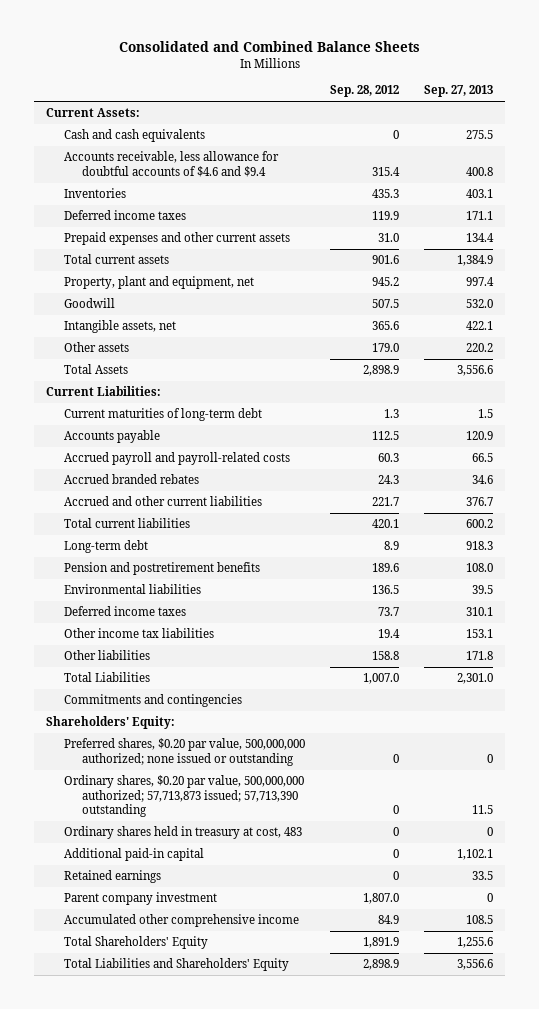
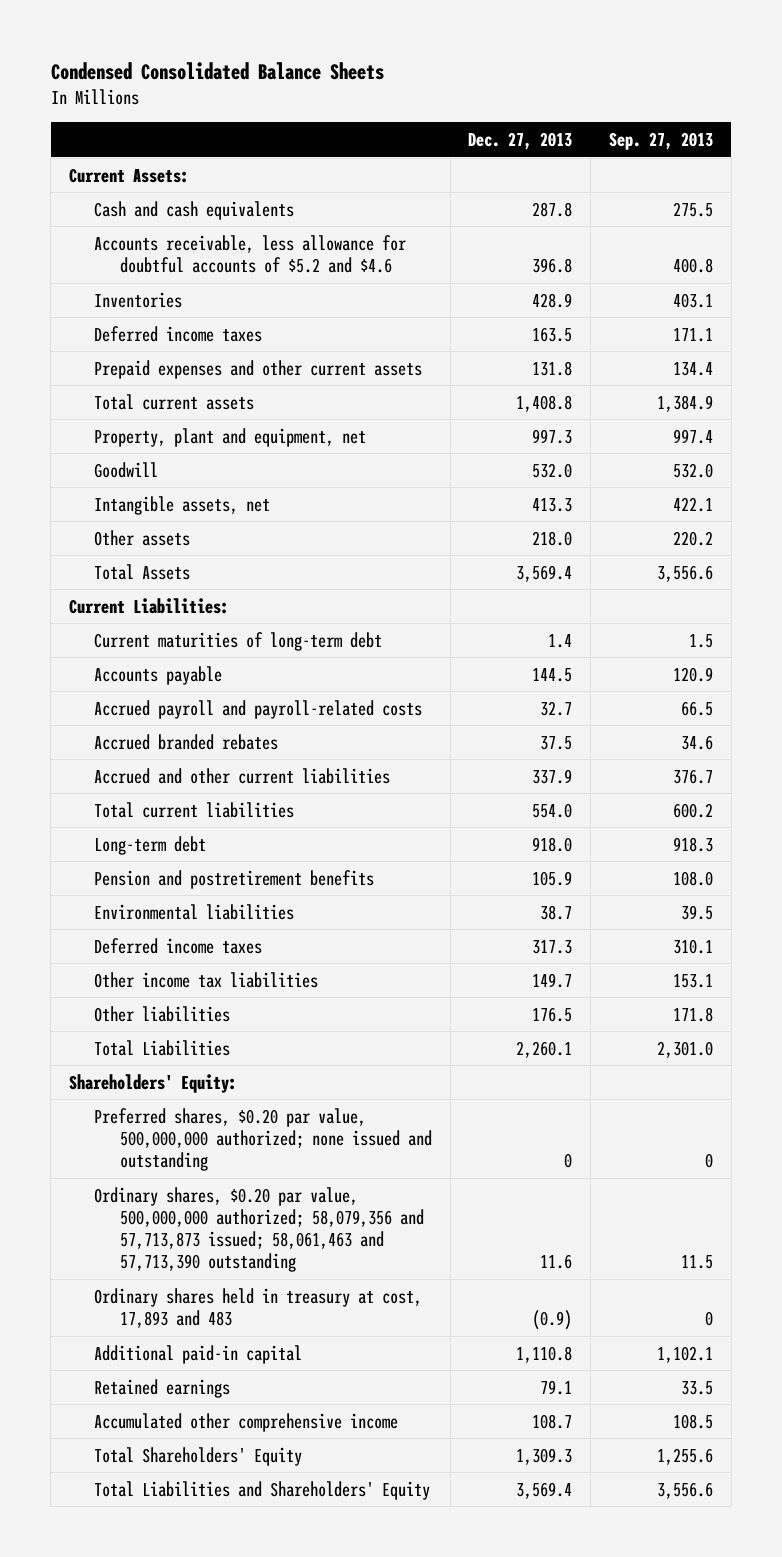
[118,40,420,52] Consolidated and Combined Balance Sheets -> [50,62,384,81] Condensed Consolidated Balance Sheets
[330,85,400,98] Sep. 28, 2012 -> none
none -> [468,131,573,150] Dec. 27, 2013
[64,151,280,177] Accounts receivable, less allowance for doubtful accounts of $4.6 and $9.4 -> [94,234,407,273] Accounts receivable, less allowance for doubtful accounts of $5.2 and $4.6
[64,694,243,708] Commitments and contingencies -> none
[64,738,306,766] Preferred shares, $0.20 par value, 500,000,000 authorized; none issued or outstanding -> [94,1107,432,1171] Preferred shares, $0.20 par value, 500,000,000 authorized; none issued and outstanding
[64,775,305,818] Ordinary shares, $0.20 par value, 500,000,000 authorized; 57,713,873 issued; 57,713,390 outstanding -> [94,1186,424,1273] Ordinary shares, $0.20 par value, 500,000,000 authorized; 58,079,356 and 57,713,873 issued; 58,061,463 and 57,713,390 outstanding
[64,826,303,840] Ordinary shares held in treasury at cost, 483 -> [94,1287,423,1328] Ordinary shares held in treasury at cost, 17,893 and 483
[64,892,218,906] Parent company investment -> none

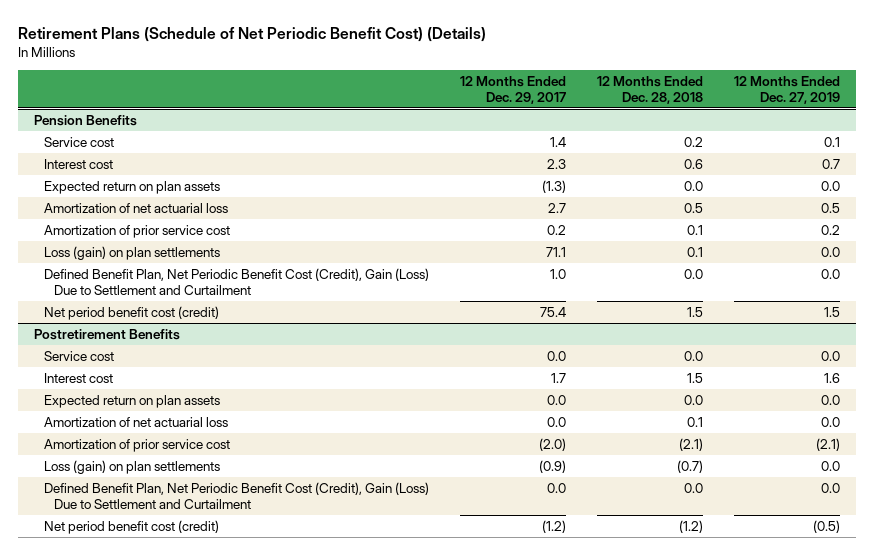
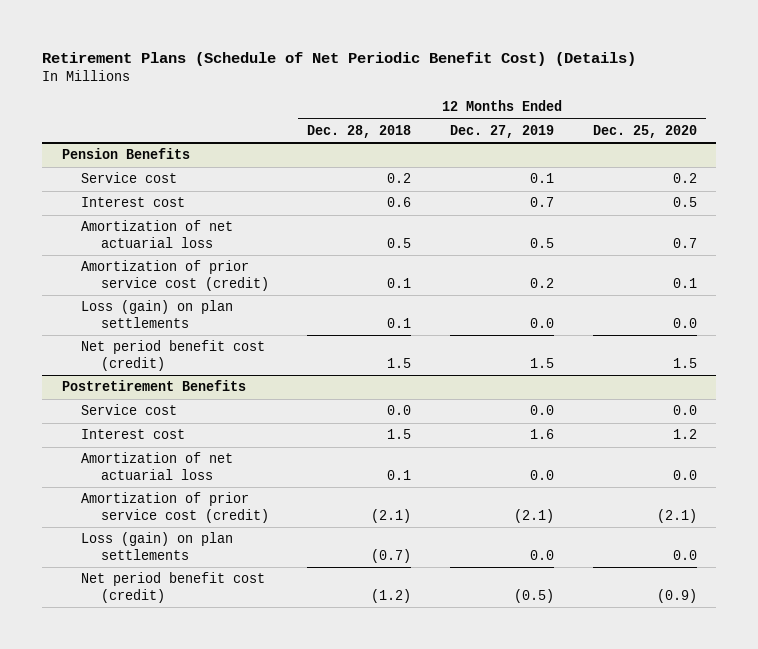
[460,75,567,104] 12 Months Ended Dec. 29, 2017 -> none
none -> [592,124,697,138] Dec. 25, 2020
[43,180,220,194] Expected return on plan assets -> none
[43,224,230,238] Amortization of prior service cost -> [81,260,269,291] Amortization of prior service cost (credit)
[43,267,429,296] Defined Benefit Plan, Net Periodic Benefit Cost (Credit), Gain (Loss) Due to Settlement and Curtailment -> none
[43,394,220,408] Expected return on plan assets -> none
[43,438,230,452] Amortization of prior service cost -> [81,492,269,523] Amortization of prior service cost (credit)
[43,481,429,510] Defined Benefit Plan, Net Periodic Benefit Cost (Credit), Gain (Loss) Due to Settlement and Curtailment -> none

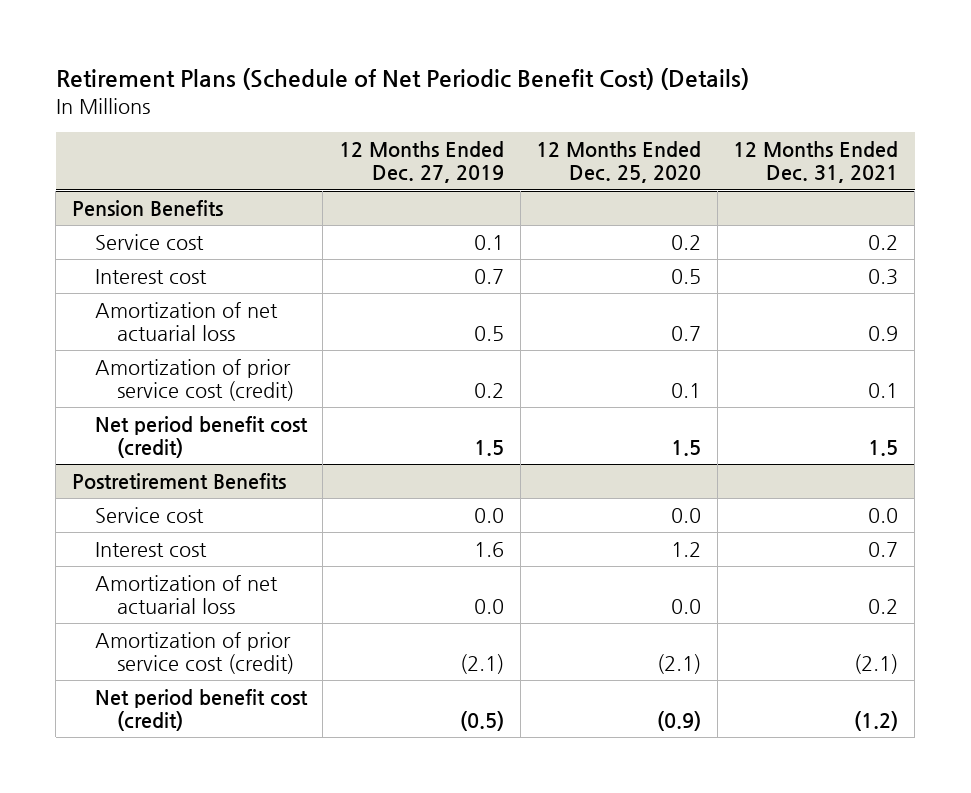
[307,124,412,138] Dec. 28, 2018 -> none
none -> [733,141,899,184] 12 Months Ended Dec. 31, 2021
[81,300,234,328] Loss (gain) on plan settlements -> none
[81,532,234,560] Loss (gain) on plan settlements -> none

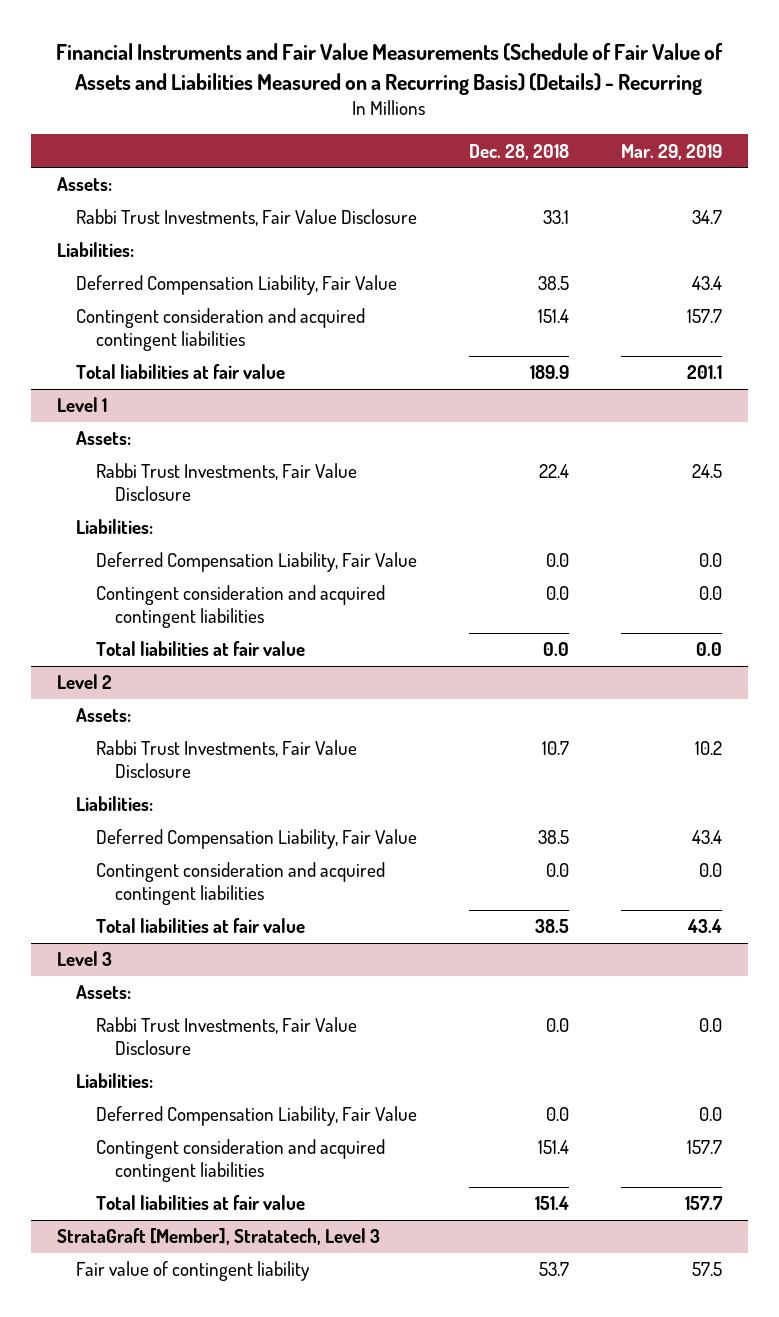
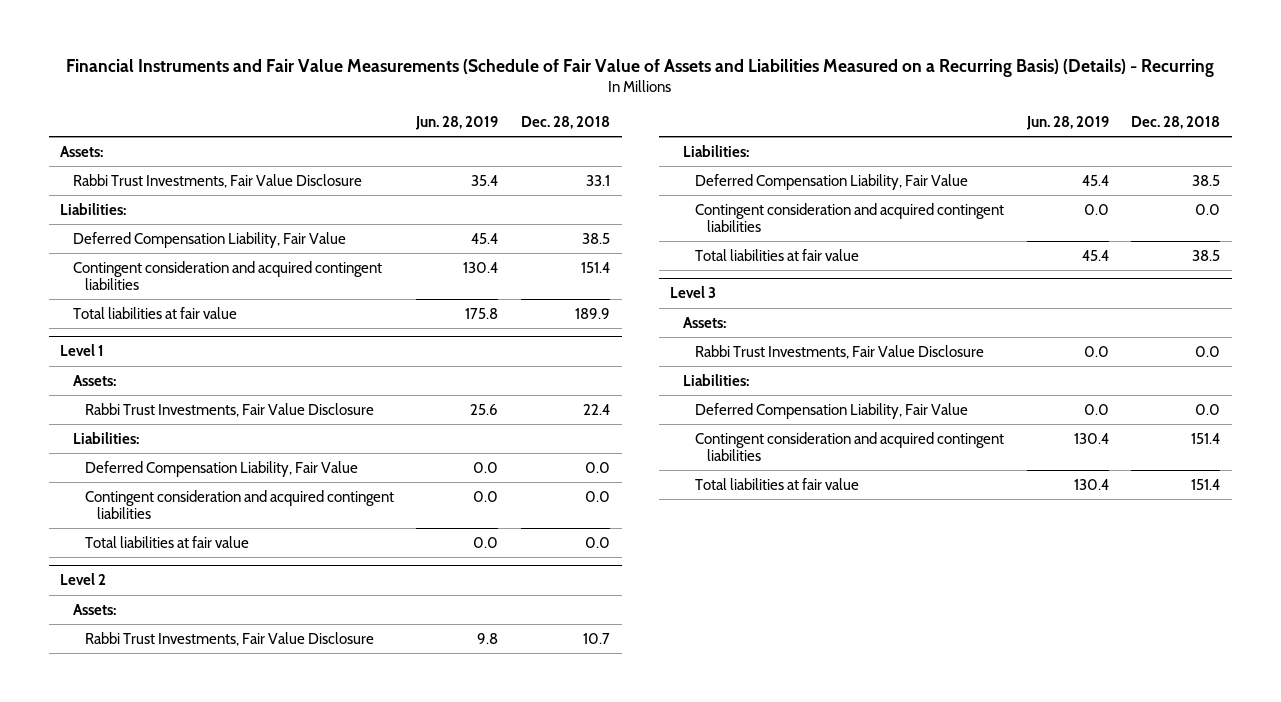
[620,143,722,160] Mar. 29, 2019 -> none
none -> [415,115,499,130] Jun. 28, 2019
[56,1228,380,1246] StrataGraft [Member], Stratatech, Level 3 -> none
[76,1261,311,1282] Fair value of contingent liability -> none

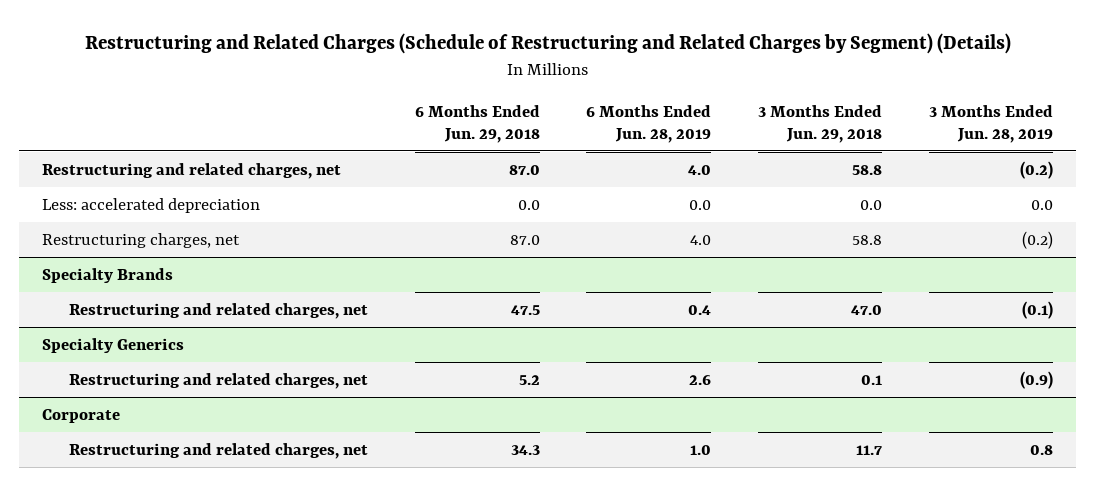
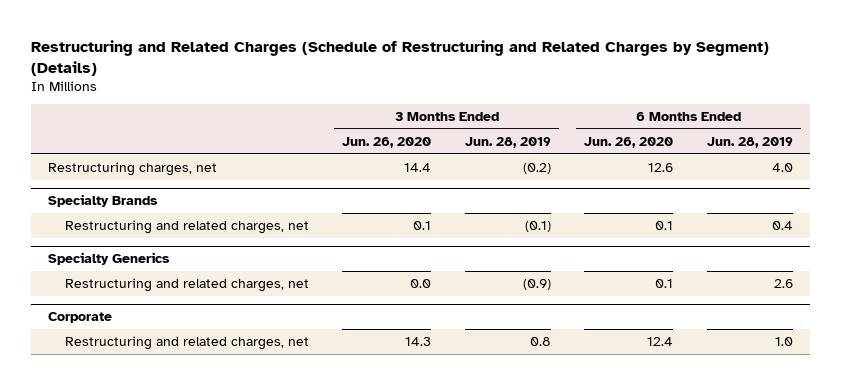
[414,104,540,144] 6 Months Ended Jun. 29, 2018 -> none
[757,104,882,144] 3 Months Ended Jun. 29, 2018 -> none
none -> [342,136,432,148] Jun. 26, 2020
none -> [584,136,674,148] Jun. 26, 2020
[42,162,342,179] Restructuring and related charges, net -> none
[42,197,261,213] Less: accelerated depreciation -> none

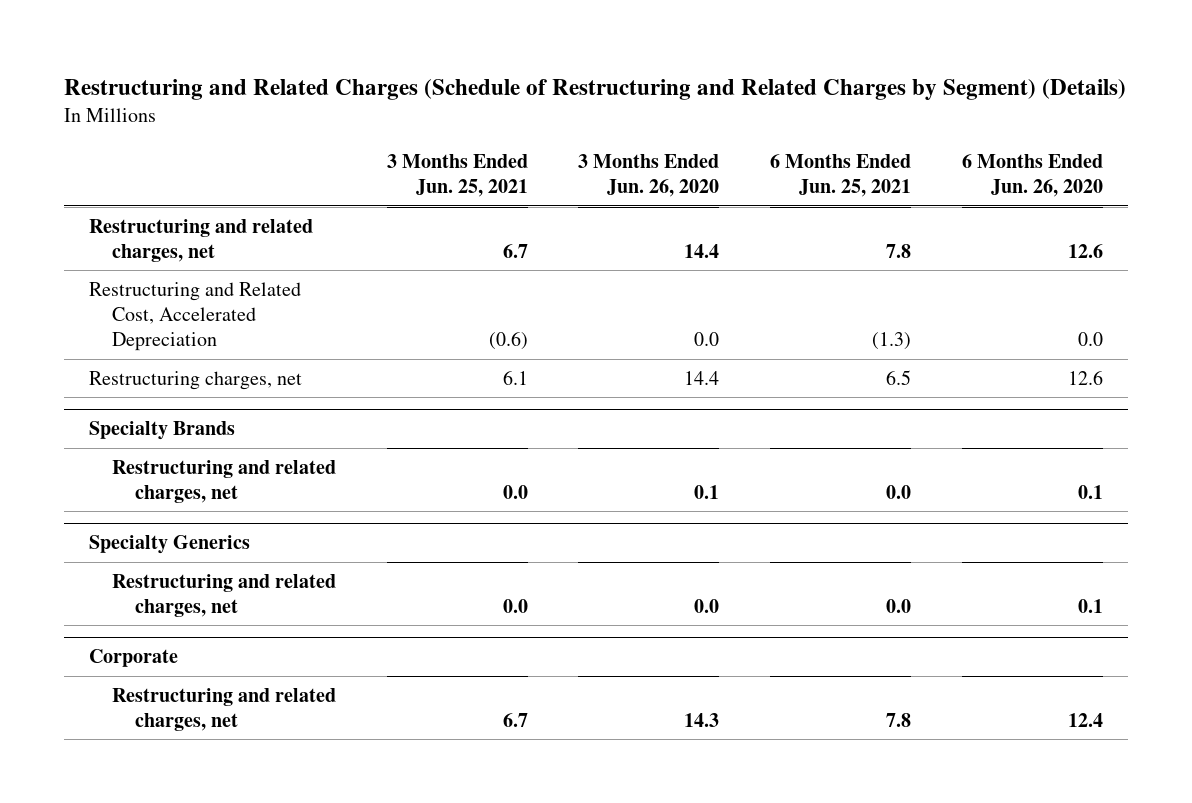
[464,136,551,148] Jun. 28, 2019 -> none
[706,136,793,148] Jun. 28, 2019 -> none
none -> [386,153,528,198] 3 Months Ended Jun. 25, 2021
none -> [770,153,912,198] 6 Months Ended Jun. 25, 2021
none -> [88,218,313,263] Restructuring and related charges, net
none -> [88,281,301,352] Restructuring and Related Cost, Accelerated Depreciation

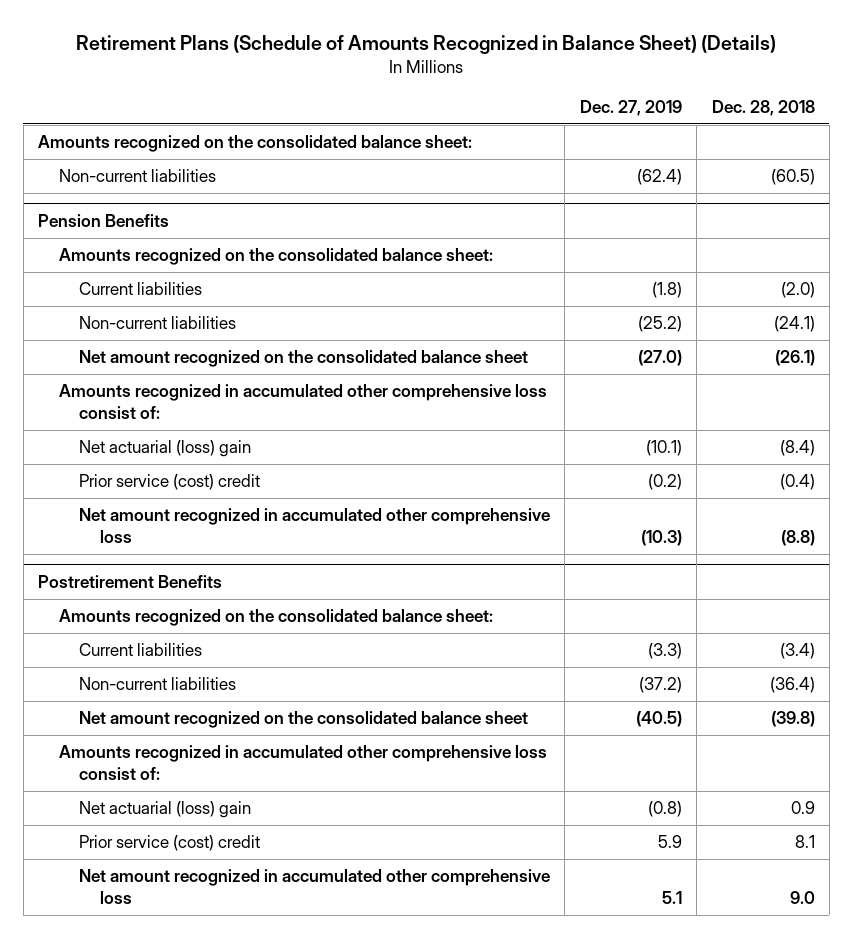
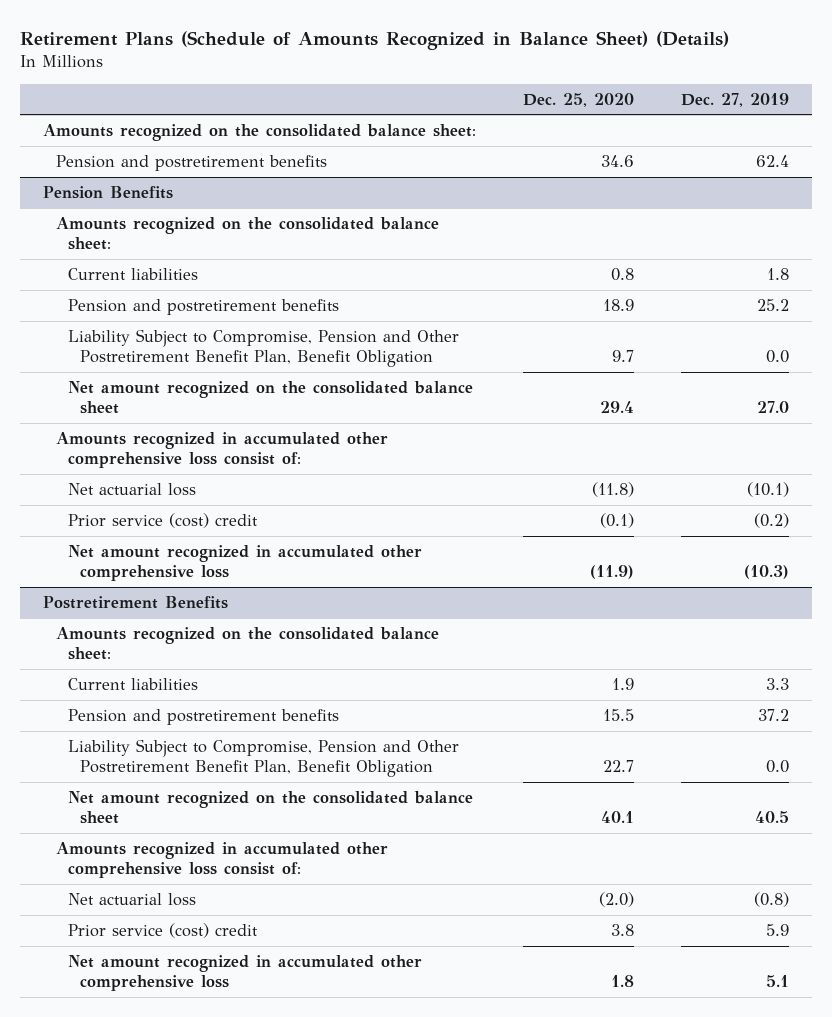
[711,99,815,116] Dec. 28, 2018 -> none
none -> [523,92,635,107] Dec. 25, 2020
[58,169,216,183] Non-current liabilities -> none
none -> [55,154,327,171] Pension and postretirement benefits
[79,316,237,330] Non-current liabilities -> none
[651,282,682,299] (1.8) -> [766,267,789,280] 1.8
none -> [67,298,339,315] Pension and postretirement benefits
none -> [67,328,459,368] Liability Subject to Compromise, Pension and Other Postretirement Benefit Plan, Benefit Obligation
[637,350,682,367] (27.0) -> [756,401,789,414] 27.0
[79,440,252,458] Net actuarial (loss) gain -> [67,482,196,496] Net actuarial loss
[79,677,237,691] Non-current liabilities -> none
[647,643,682,660] (3.3) -> [765,677,789,690] 3.3
none -> [67,708,339,725] Pension and postretirement benefits
none -> [67,738,459,778] Liability Subject to Compromise, Pension and Other Postretirement Benefit Plan, Benefit Obligation
[635,711,682,728] (40.5) -> [754,811,789,824] 40.5
[79,801,252,819] Net actuarial (loss) gain -> [67,892,196,906] Net actuarial loss

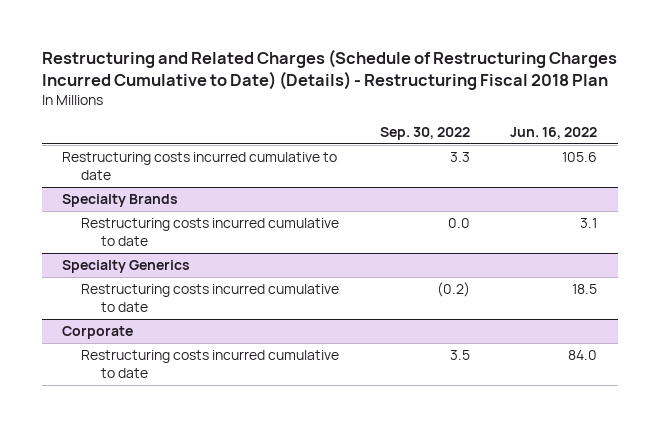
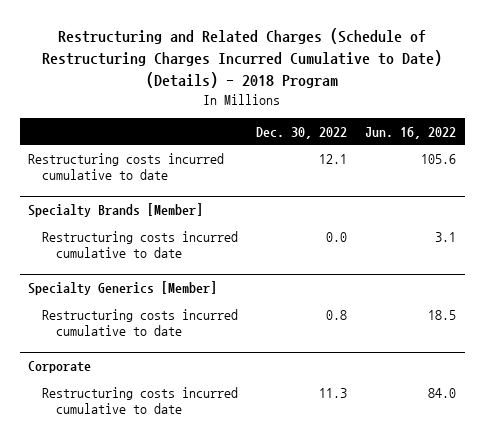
[42,49,618,91] Restructuring and Related Charges (Schedule of Restructuring Charges Incurred Cumulative to Date) (Details) - Restructuring Fiscal 2018 Plan -> [42,28,443,88] Restructuring and Related Charges (Schedule of Restructuring Charges Incurred Cumulative to Date) (Details) - 2018 Program
[379,126,470,140] Sep. 30, 2022 -> none
none -> [255,126,347,139] Dec. 30, 2022
[62,194,179,208] Specialty Brands -> [28,203,204,218] Specialty Brands [Member]
[62,260,191,274] Specialty Generics -> [28,281,218,296] Specialty Generics [Member]

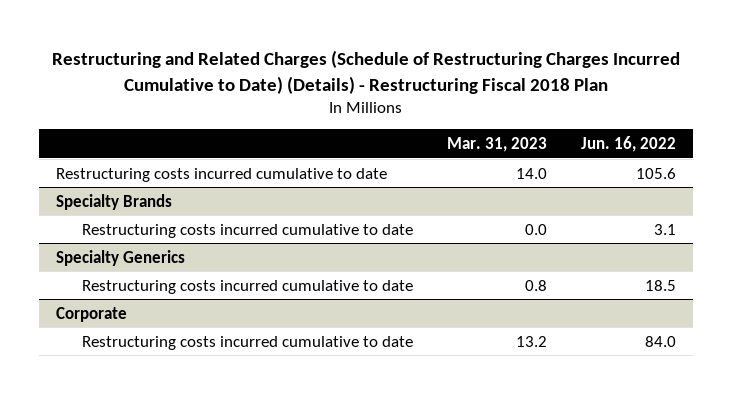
[42,28,443,88] Restructuring and Related Charges (Schedule of Restructuring Charges Incurred Cumulative to Date) (Details) - 2018 Program -> [51,49,680,94] Restructuring and Related Charges (Schedule of Restructuring Charges Incurred Cumulative to Date) (Details) - Restructuring Fiscal 2018 Plan
[255,126,347,139] Dec. 30, 2022 -> none
none -> [446,137,547,153] Mar. 31, 2023
[28,203,204,218] Specialty Brands [Member] -> [56,193,173,210] Specialty Brands
[28,281,218,296] Specialty Generics [Member] -> [56,249,186,266] Specialty Generics

